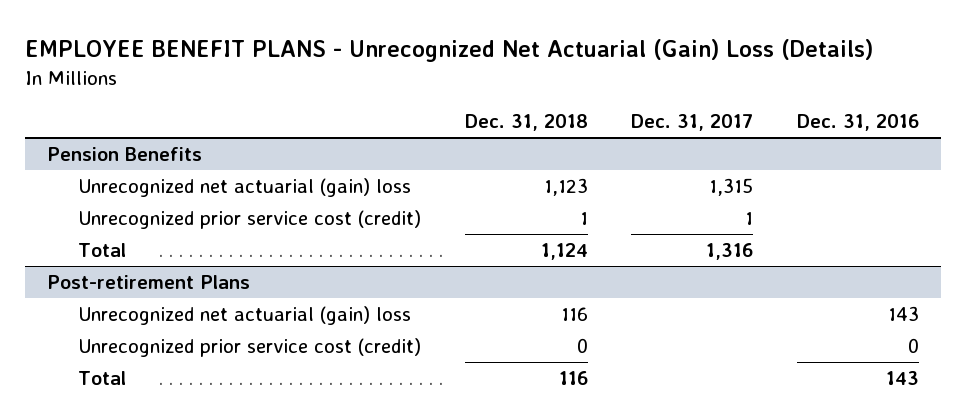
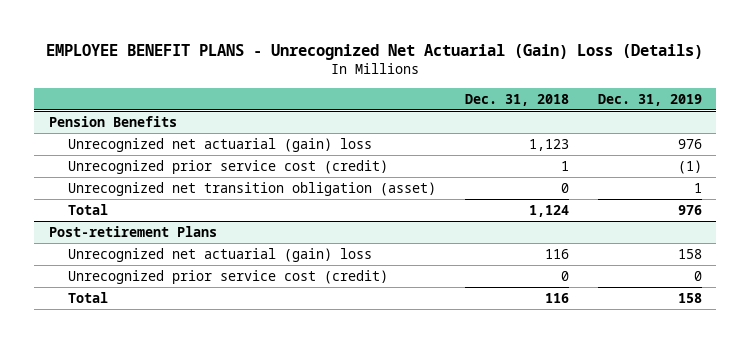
[631,114,754,132] Dec. 31, 2017 -> none
[796,114,919,132] Dec. 31, 2016 -> none
none -> [597,93,702,106] Dec. 31, 2019
none -> [67,182,436,197] Unrecognized net transition obligation (asset)

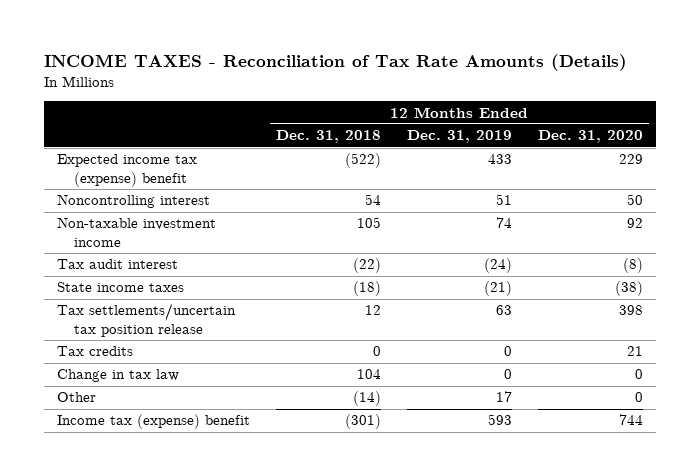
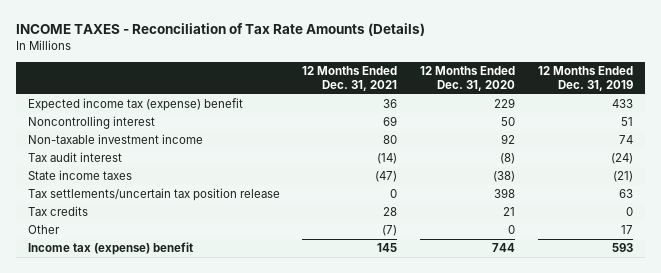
[276,130,382,144] Dec. 31, 2018 -> none
none -> [302,65,398,92] 12 Months Ended Dec. 31, 2021
[57,369,180,383] Change in tax law -> none

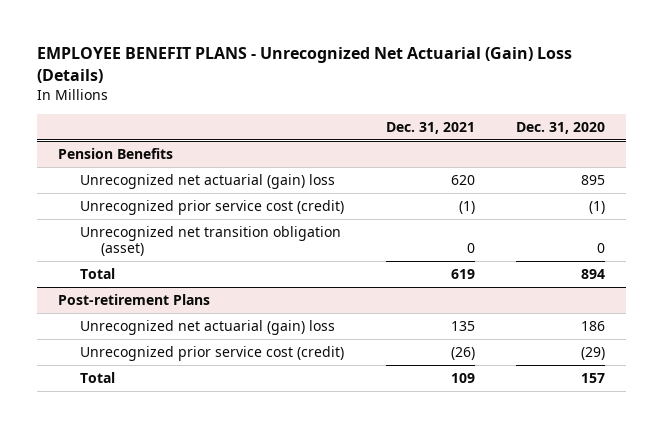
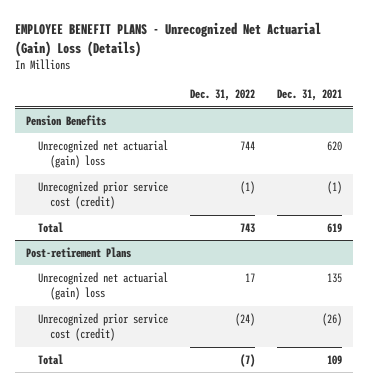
[516,122,606,135] Dec. 31, 2020 -> none
none -> [190,89,256,102] Dec. 31, 2022
[79,225,341,257] Unrecognized net transition obligation (asset) -> none

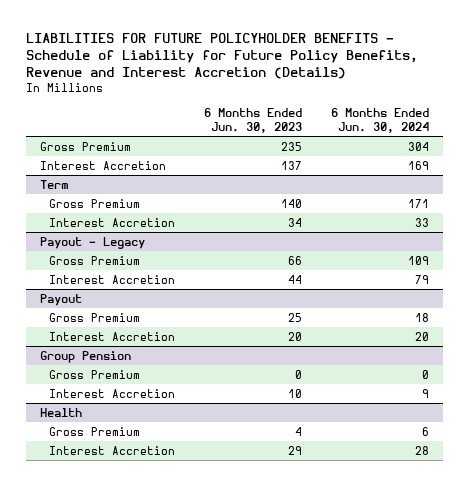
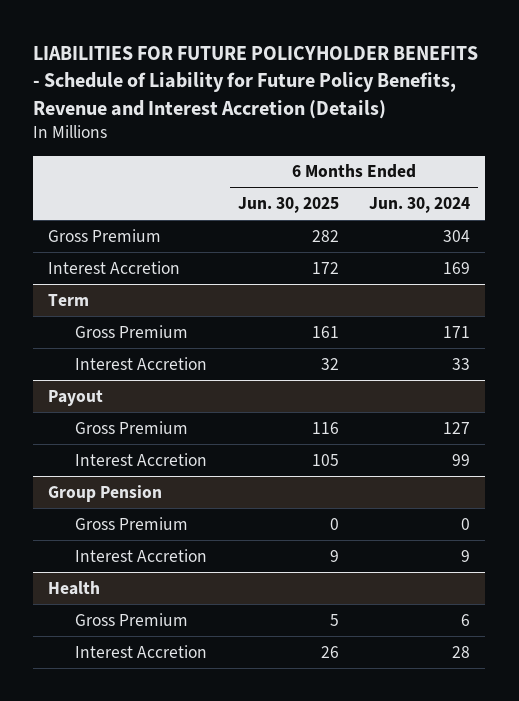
[203,108,302,134] 6 Months Ended Jun. 30, 2023 -> none
none -> [237,196,339,213] Jun. 30, 2025
[40,236,146,249] Payout - Legacy -> none
[48,255,140,265] Gross Premium -> none
[48,274,175,284] Interest Accretion -> none
[414,312,429,322] 18 -> [443,421,471,434] 127
[414,331,429,341] 20 -> [452,453,471,466] 99

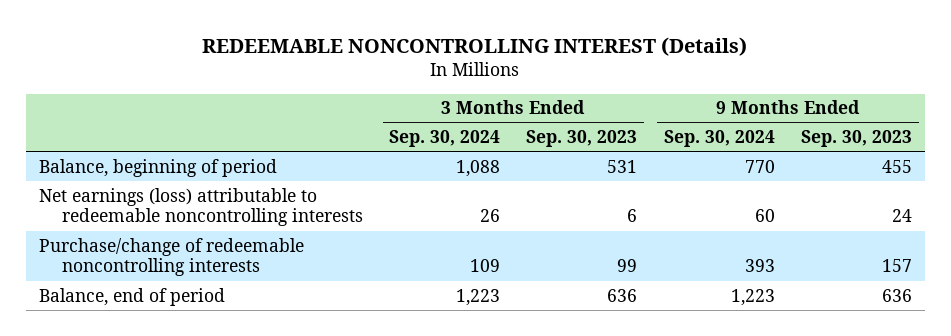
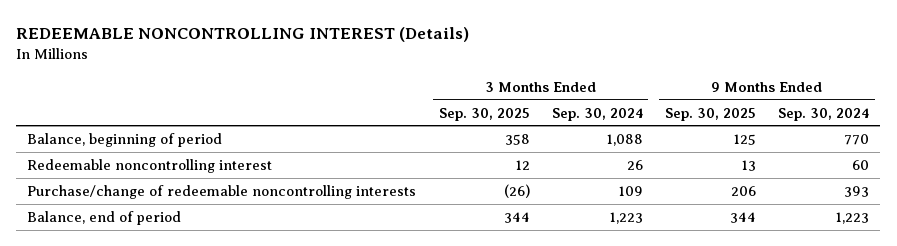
[526,130,638,148] Sep. 30, 2023 -> none
[801,130,913,148] Sep. 30, 2023 -> none
none -> [438,107,530,121] Sep. 30, 2025
none -> [665,107,757,121] Sep. 30, 2025
[38,187,363,227] Net earnings (loss) attributable to redeemable noncontrolling interests -> [27,158,273,173] Redeemable noncontrolling interest

